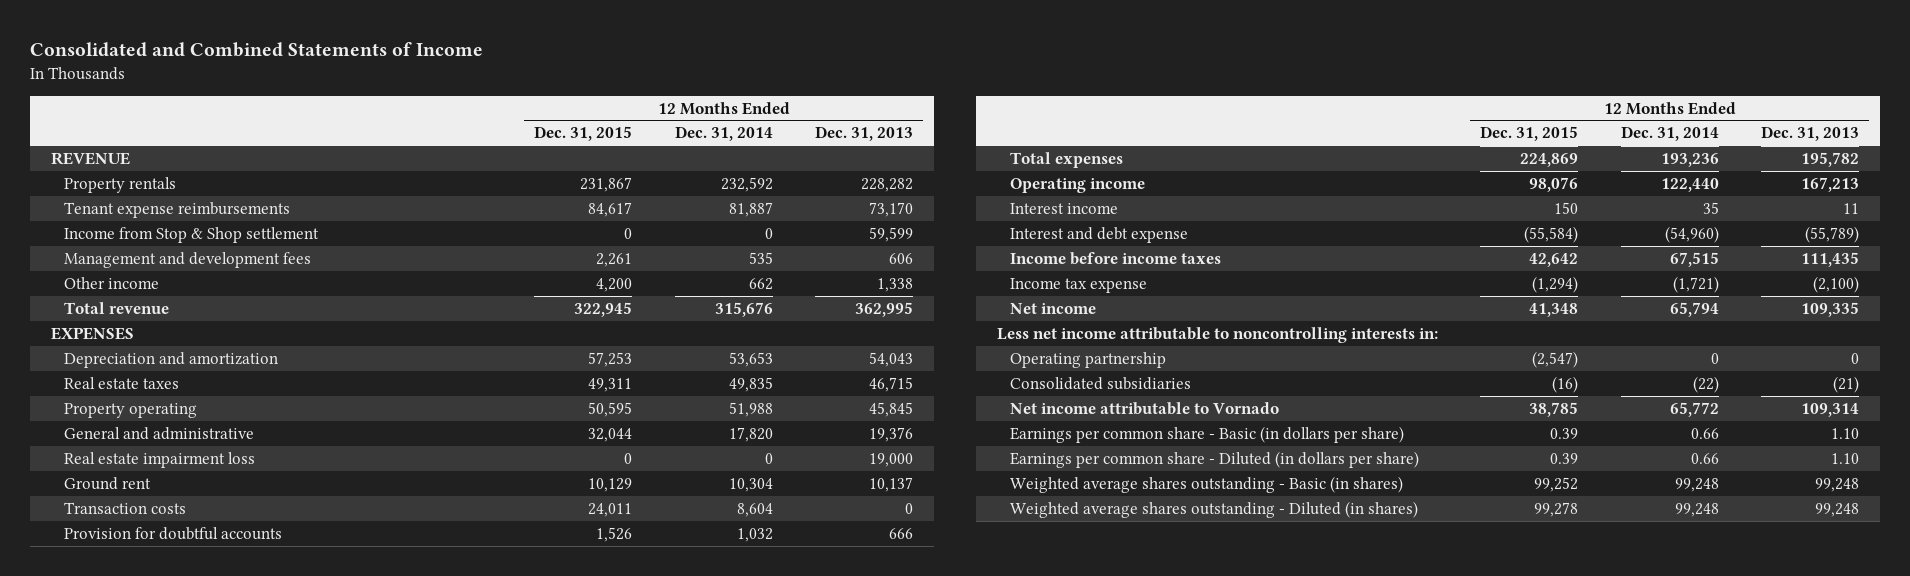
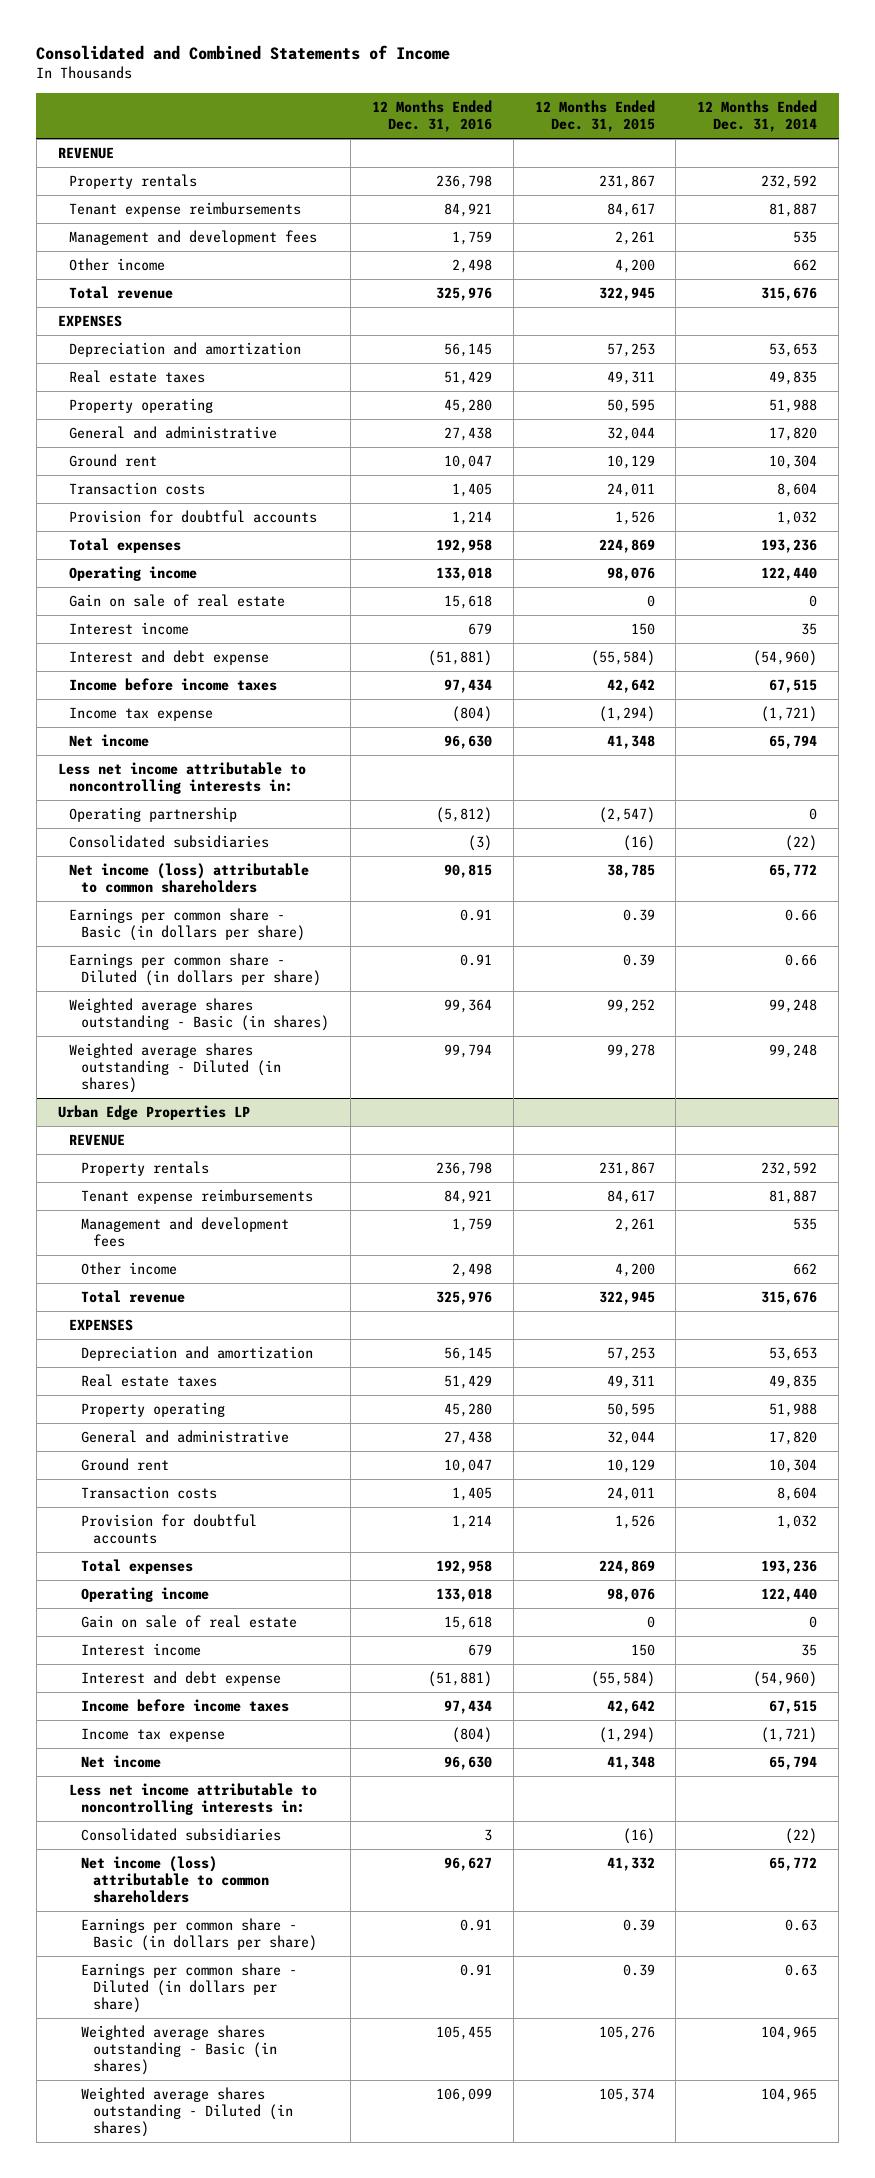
[814,126,913,142] Dec. 31, 2013 -> none
none -> [371,100,492,133] 12 Months Ended Dec. 31, 2016
[64,226,320,243] Income from Stop & Shop settlement -> none
[64,451,256,468] Real estate impairment loss -> none
none -> [69,594,286,608] Gain on sale of real estate
[1010,401,1280,415] Net income attributable to Vornado -> [69,863,310,894] Net income (loss) attributable to common shareholders
none -> [57,1105,250,1121] Urban Edge Properties LP
none -> [69,1134,126,1147] REVENUE
none -> [81,1161,210,1177] Property rentals
none -> [81,1189,314,1205] Tenant expense reimbursements
none -> [81,1217,290,1248] Management and development fees
none -> [81,1262,178,1276] Other income
none -> [81,1290,186,1304] Total revenue
none -> [69,1319,134,1332] EXPENSES
none -> [81,1346,314,1362] Depreciation and amortization
none -> [81,1374,218,1388] Real estate taxes
none -> [81,1402,226,1418] Property operating
none -> [81,1430,290,1444] General and administrative
none -> [81,1458,170,1472] Ground rent
none -> [81,1486,218,1500] Transaction costs
none -> [81,1514,258,1545] Provision for doubtful accounts
none -> [81,1559,194,1575] Total expenses
none -> [81,1587,210,1603] Operating income
none -> [81,1615,298,1629] Gain on sale of real estate
none -> [81,1643,202,1657] Interest income
none -> [81,1671,282,1687] Interest and debt expense
none -> [81,1699,290,1713] Income before income taxes
none -> [81,1728,226,1743] Income tax expense
none -> [81,1755,162,1769] Net income
none -> [69,1783,318,1816] Less net income attributable to noncontrolling interests in:
none -> [81,1828,282,1842] Consolidated subsidiaries
none -> [81,1856,270,1904] Net income (loss) attributable to common shareholders
none -> [81,1918,318,1952] Earnings per common share - Basic (in dollars per share)
none -> [81,1963,298,2014] Earnings per common share - Diluted (in dollars per share)
none -> [81,2025,278,2076] Weighted average shares outstanding - Basic (in shares)
none -> [81,2087,294,2138] Weighted average shares outstanding - Diluted (in shares)

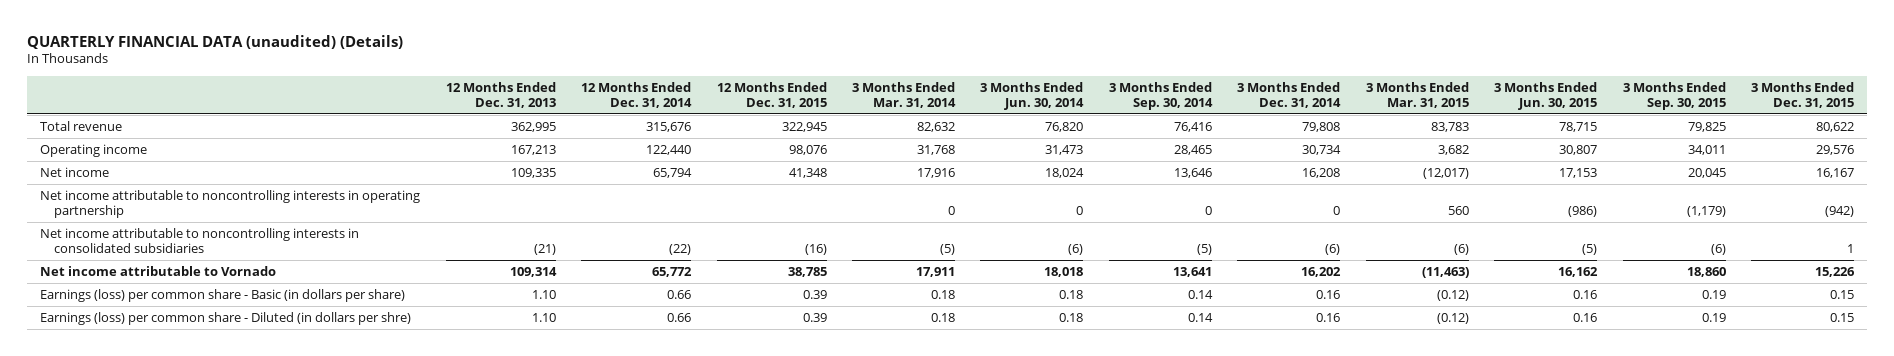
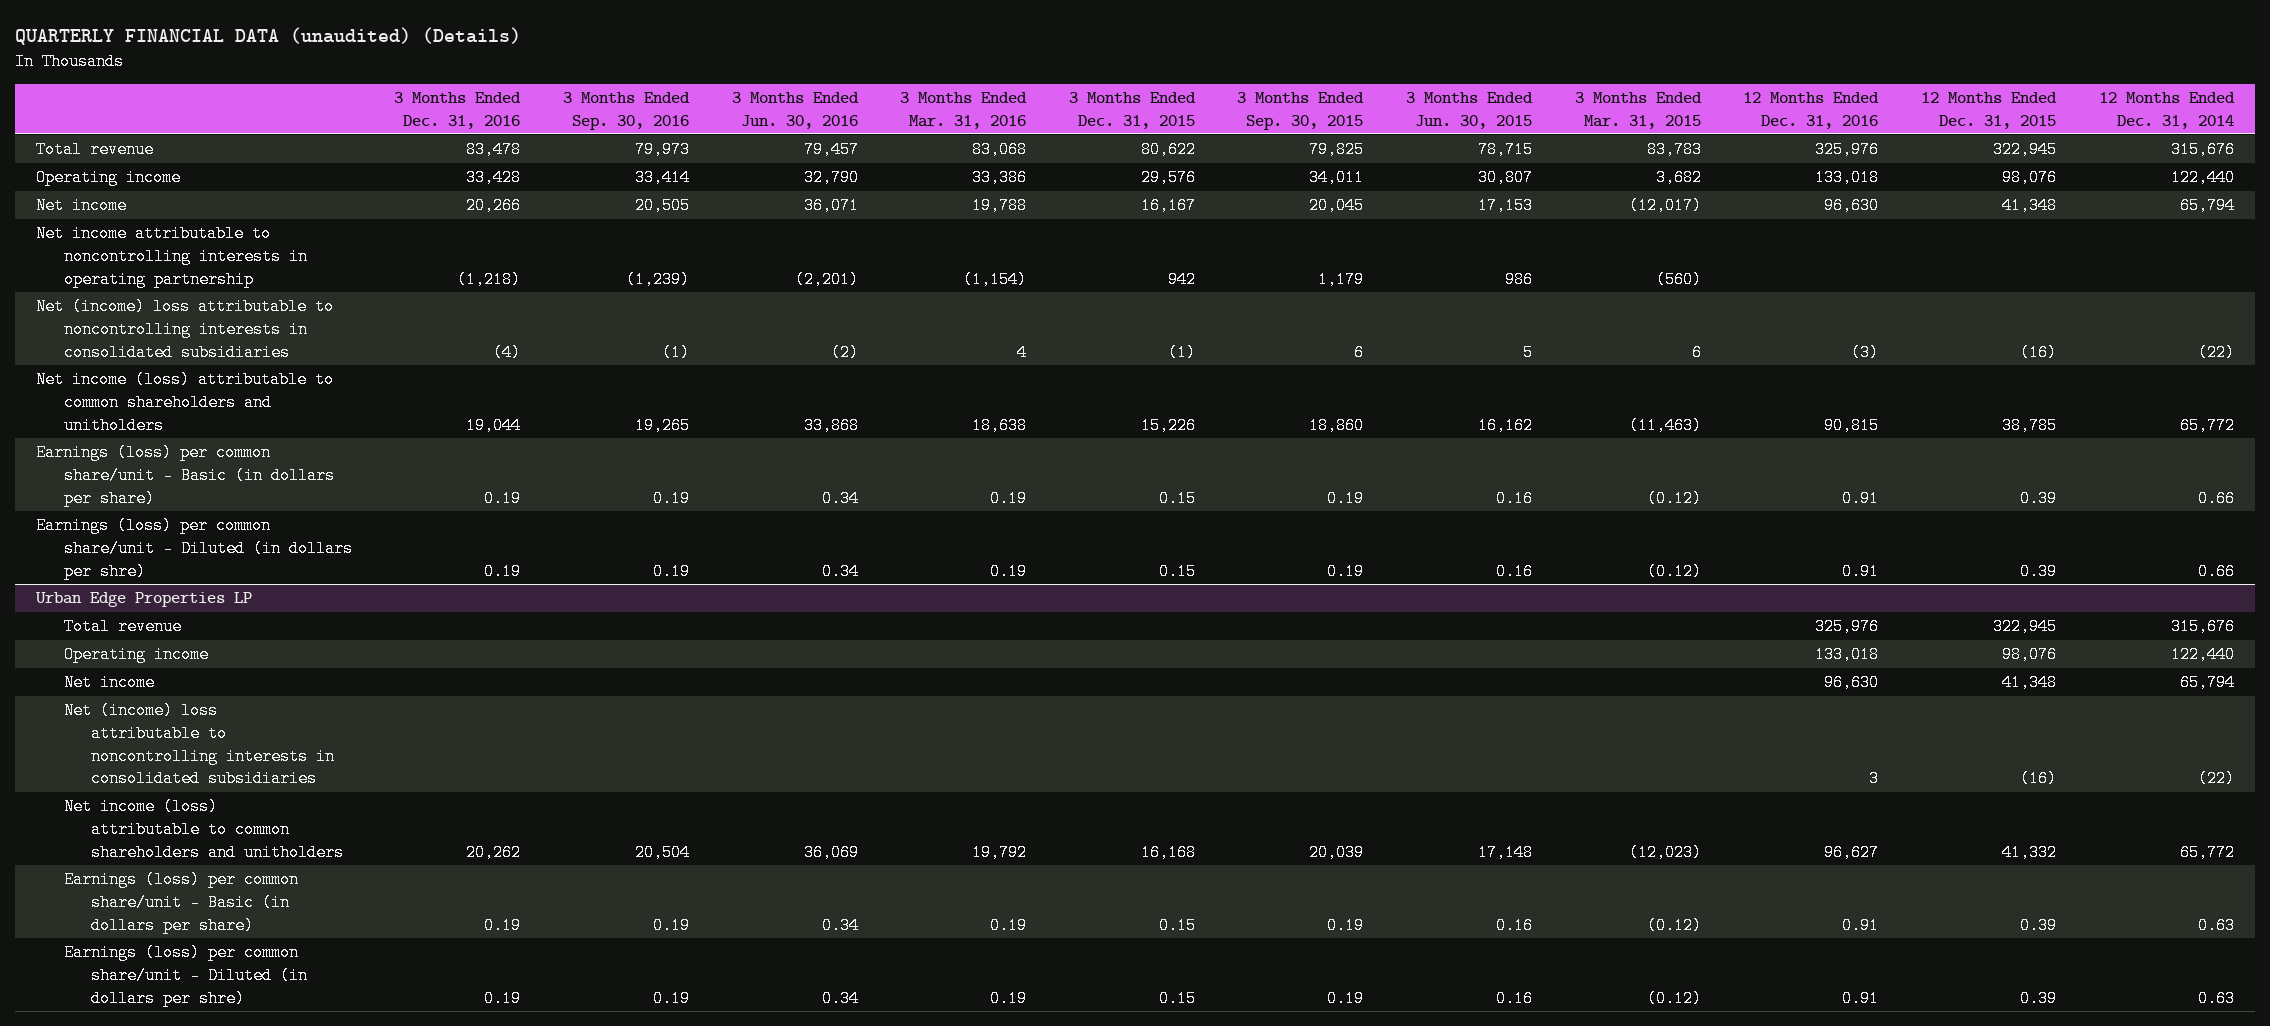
[445,81,556,108] 12 Months Ended Dec. 31, 2013 -> none
[852,81,957,108] 3 Months Ended Mar. 31, 2014 -> none
[980,81,1085,110] 3 Months Ended Jun. 30, 2014 -> none
[1108,81,1213,110] 3 Months Ended Sep. 30, 2014 -> none
[1237,81,1342,108] 3 Months Ended Dec. 31, 2014 -> none
none -> [394,91,522,129] 3 Months Ended Dec. 31, 2016
none -> [562,91,690,130] 3 Months Ended Sep. 30, 2016
none -> [731,91,859,129] 3 Months Ended Jun. 30, 2016
none -> [900,91,1028,129] 3 Months Ended Mar. 31, 2016
none -> [1743,91,1880,129] 12 Months Ended Dec. 31, 2016
[1447,206,1469,216] 560 -> [1655,270,1702,288] (560)
[1568,206,1598,218] (986) -> [1505,270,1534,288] 986
[1686,206,1726,218] (1,179) -> [1318,270,1365,288] 1,179
[1825,206,1855,218] (942) -> [1167,270,1196,288] 942
[40,227,360,254] Net income attributable to noncontrolling interests in consolidated subsidiaries -> [36,298,335,361] Net (income) loss attributable to noncontrolling interests in consolidated subsidiaries
[1453,244,1469,256] (6) -> [1691,343,1702,361] 6
[1582,244,1598,256] (5) -> [1523,343,1534,361] 5
[1710,244,1726,256] (6) -> [1354,343,1365,361] 6
[1847,244,1855,254] 1 -> [1167,343,1196,361] (1)
[40,265,277,276] Net income attributable to Vornado -> [36,371,335,434] Net income (loss) attributable to common shareholders and unitholders
[40,288,406,302] Earnings (loss) per common share - Basic (in dollars per share) -> [36,444,335,507] Earnings (loss) per common share/unit - Basic (in dollars per share)
[40,311,412,325] Earnings (loss) per common share - Diluted (in dollars per shre) -> [36,517,353,580] Earnings (loss) per common share/unit - Diluted (in dollars per shre)
none -> [35,592,253,608] Urban Edge Properties LP
none -> [63,618,182,636] Total revenue
none -> [63,646,209,664] Operating income
none -> [63,674,155,692] Net income
none -> [63,702,336,788] Net (income) loss attributable to noncontrolling interests in consolidated subsidiaries
none -> [63,798,345,861] Net income (loss) attributable to common shareholders and unitholders
none -> [63,871,299,934] Earnings (loss) per common share/unit - Basic (in dollars per share)
none -> [63,944,309,1007] Earnings (loss) per common share/unit - Diluted (in dollars per shre)

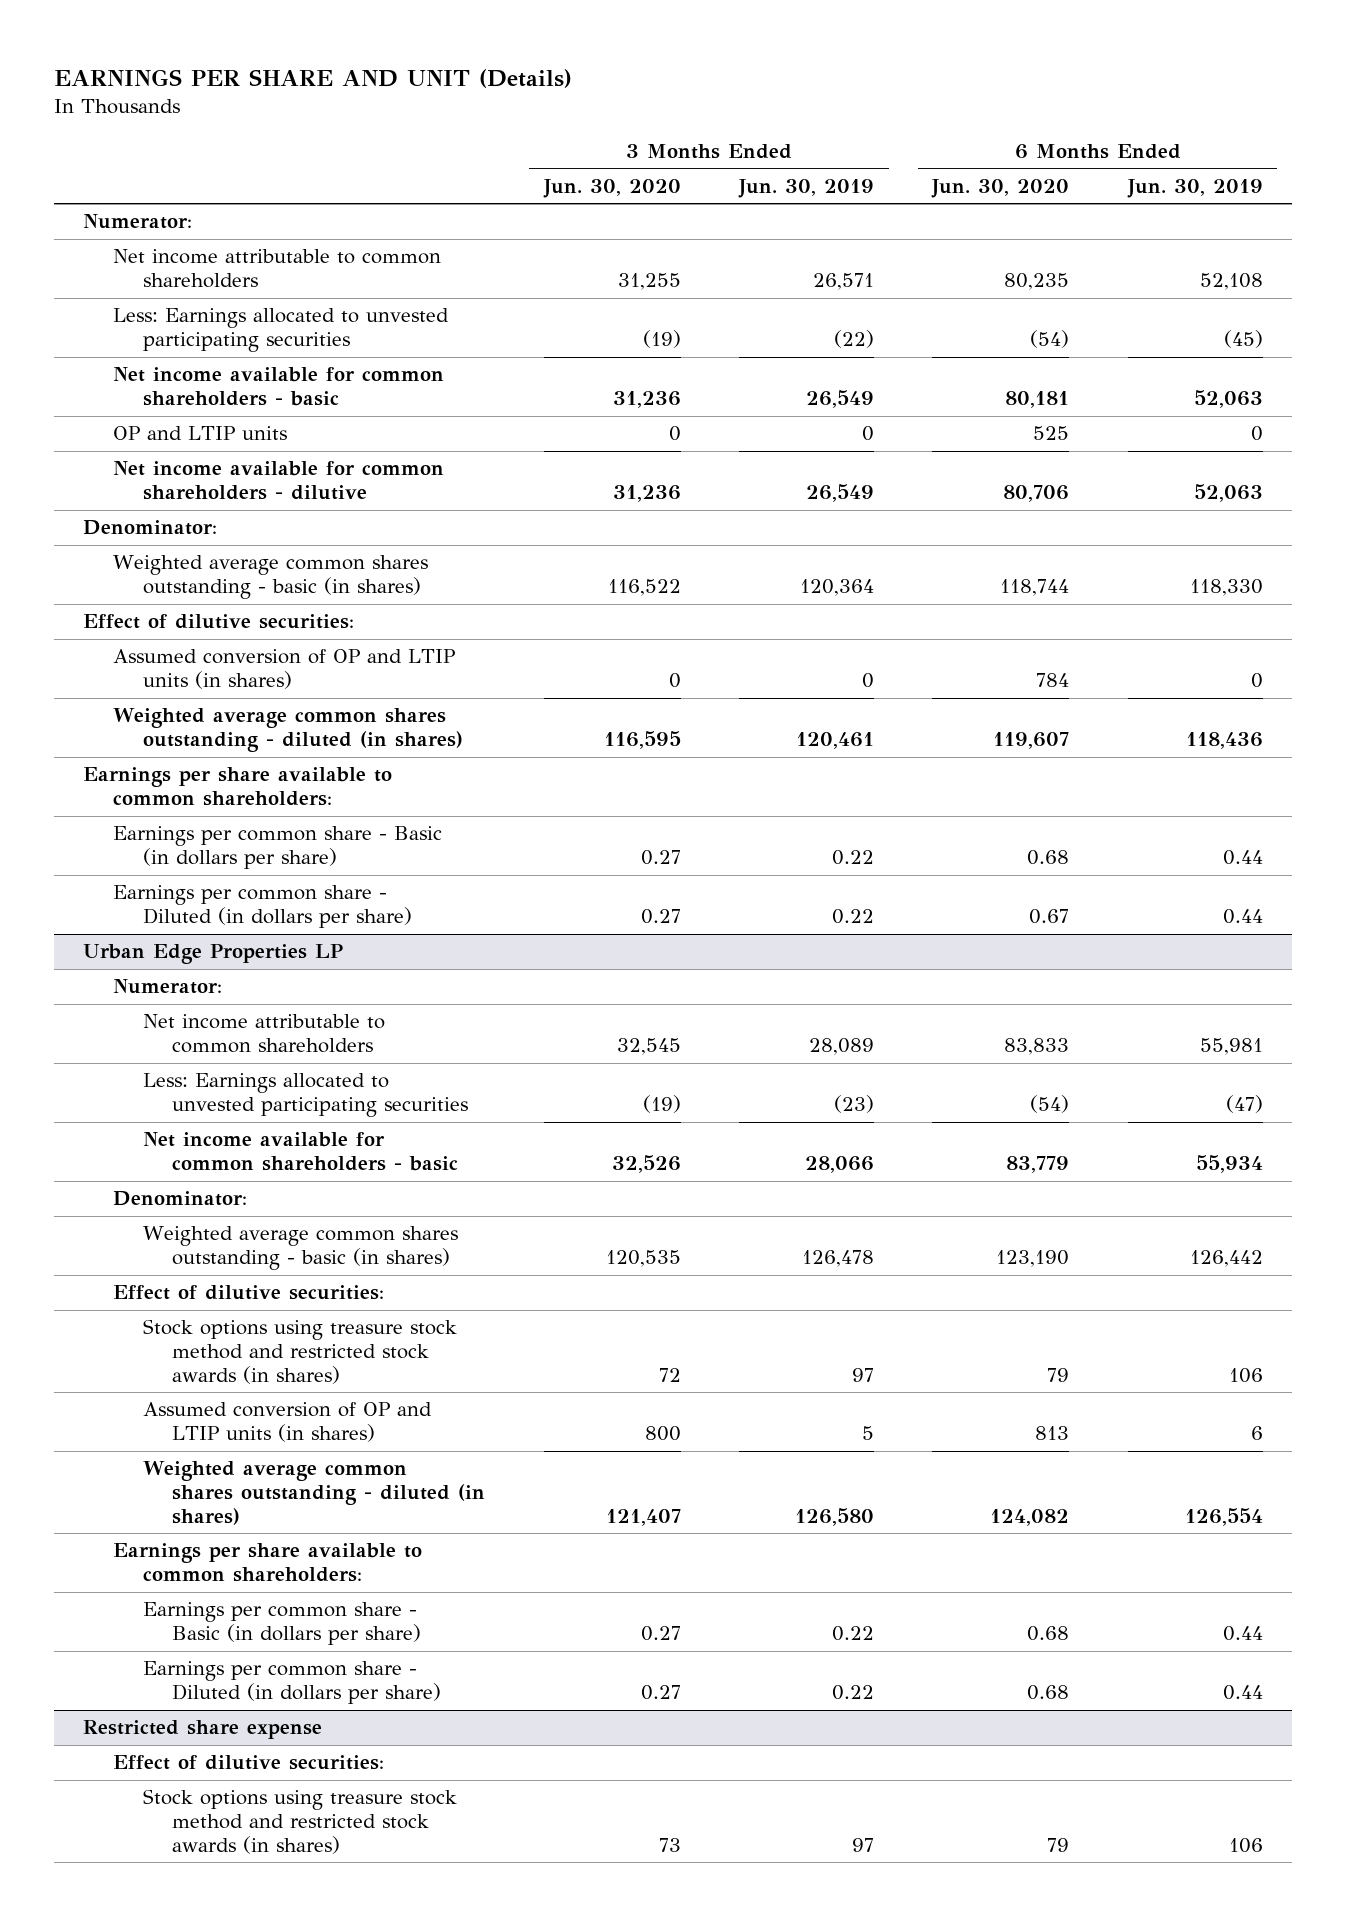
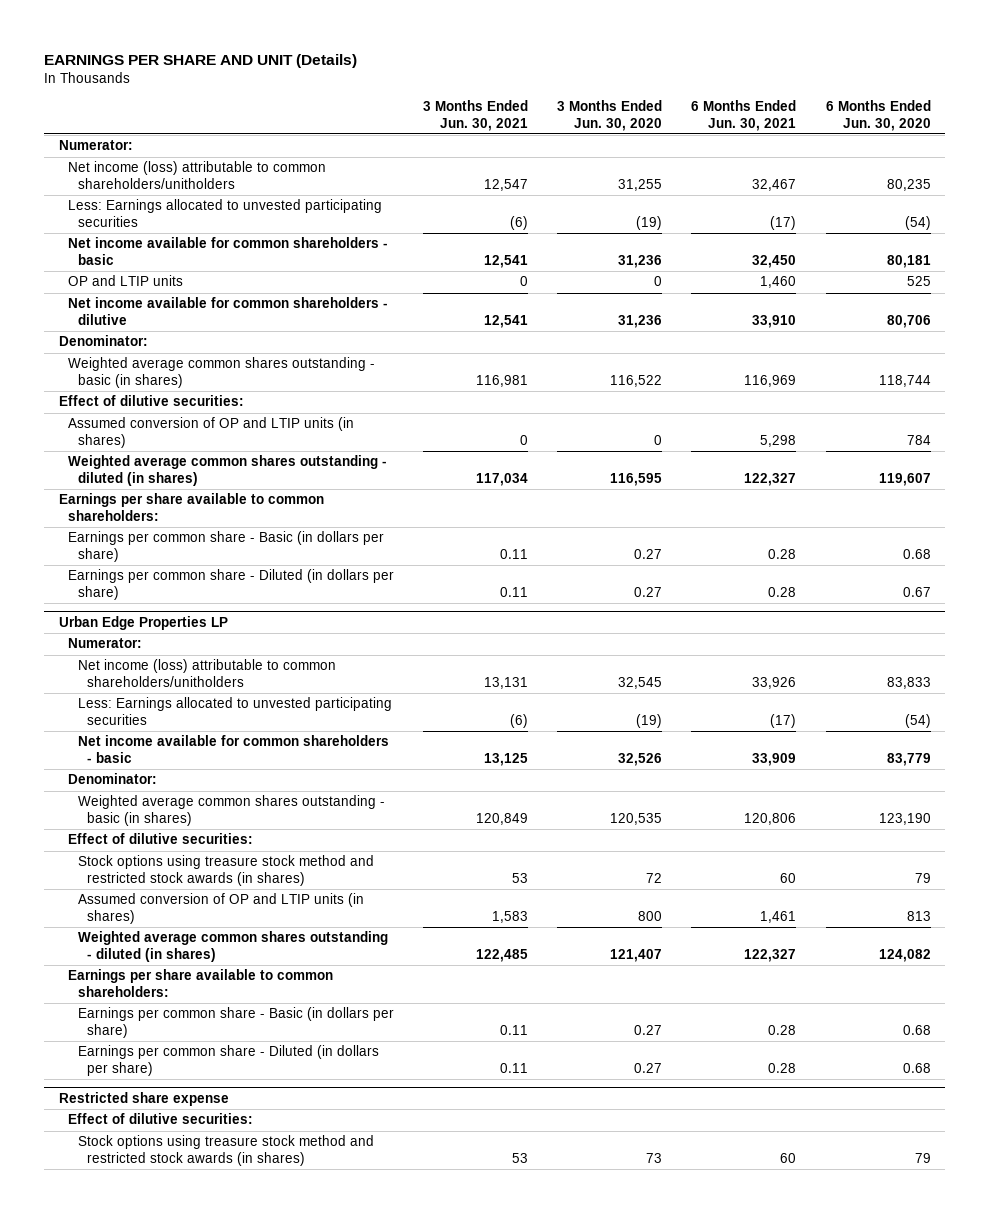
[738,178,875,198] Jun. 30, 2019 -> none
[1126,178,1263,198] Jun. 30, 2019 -> none
none -> [423,100,529,131] 3 Months Ended Jun. 30, 2021
none -> [691,100,797,131] 6 Months Ended Jun. 30, 2021
[113,249,442,289] Net income attributable to common shareholders -> [68,161,327,189] Net income (loss) attributable to common shareholders/unitholders
[142,1014,385,1054] Net income attributable to common shareholders -> [77,659,336,687] Net income (loss) attributable to common shareholders/unitholders

